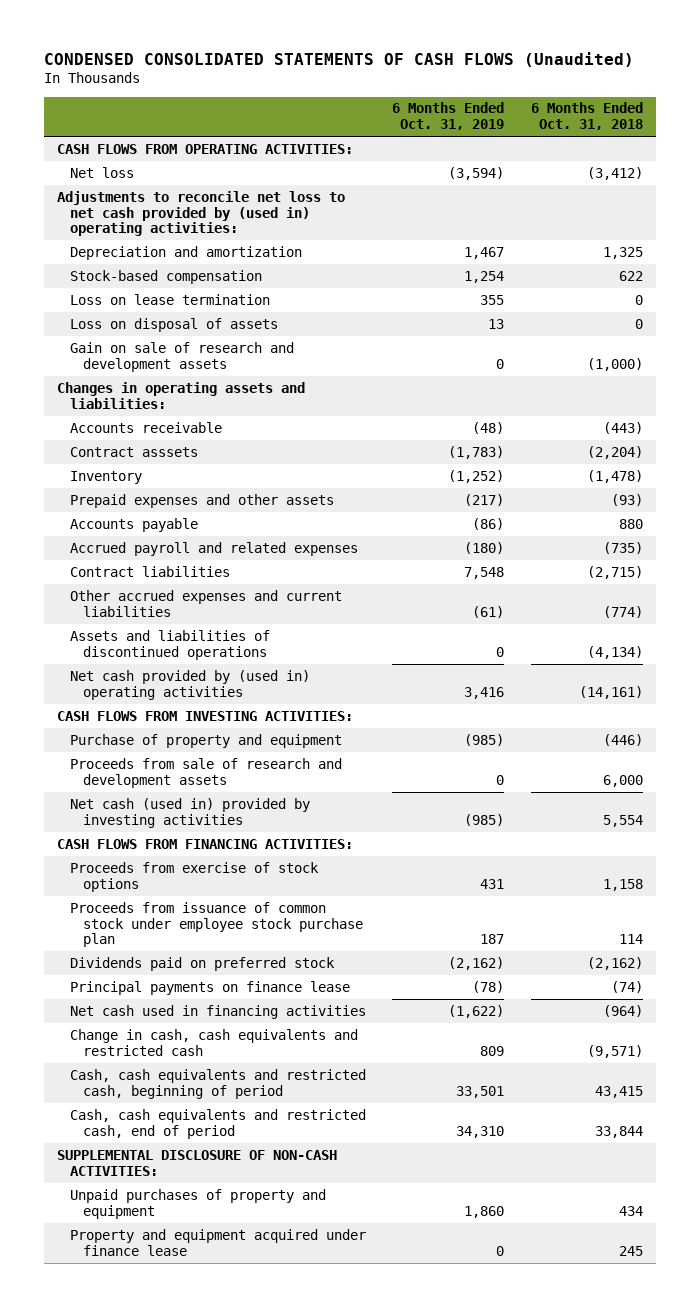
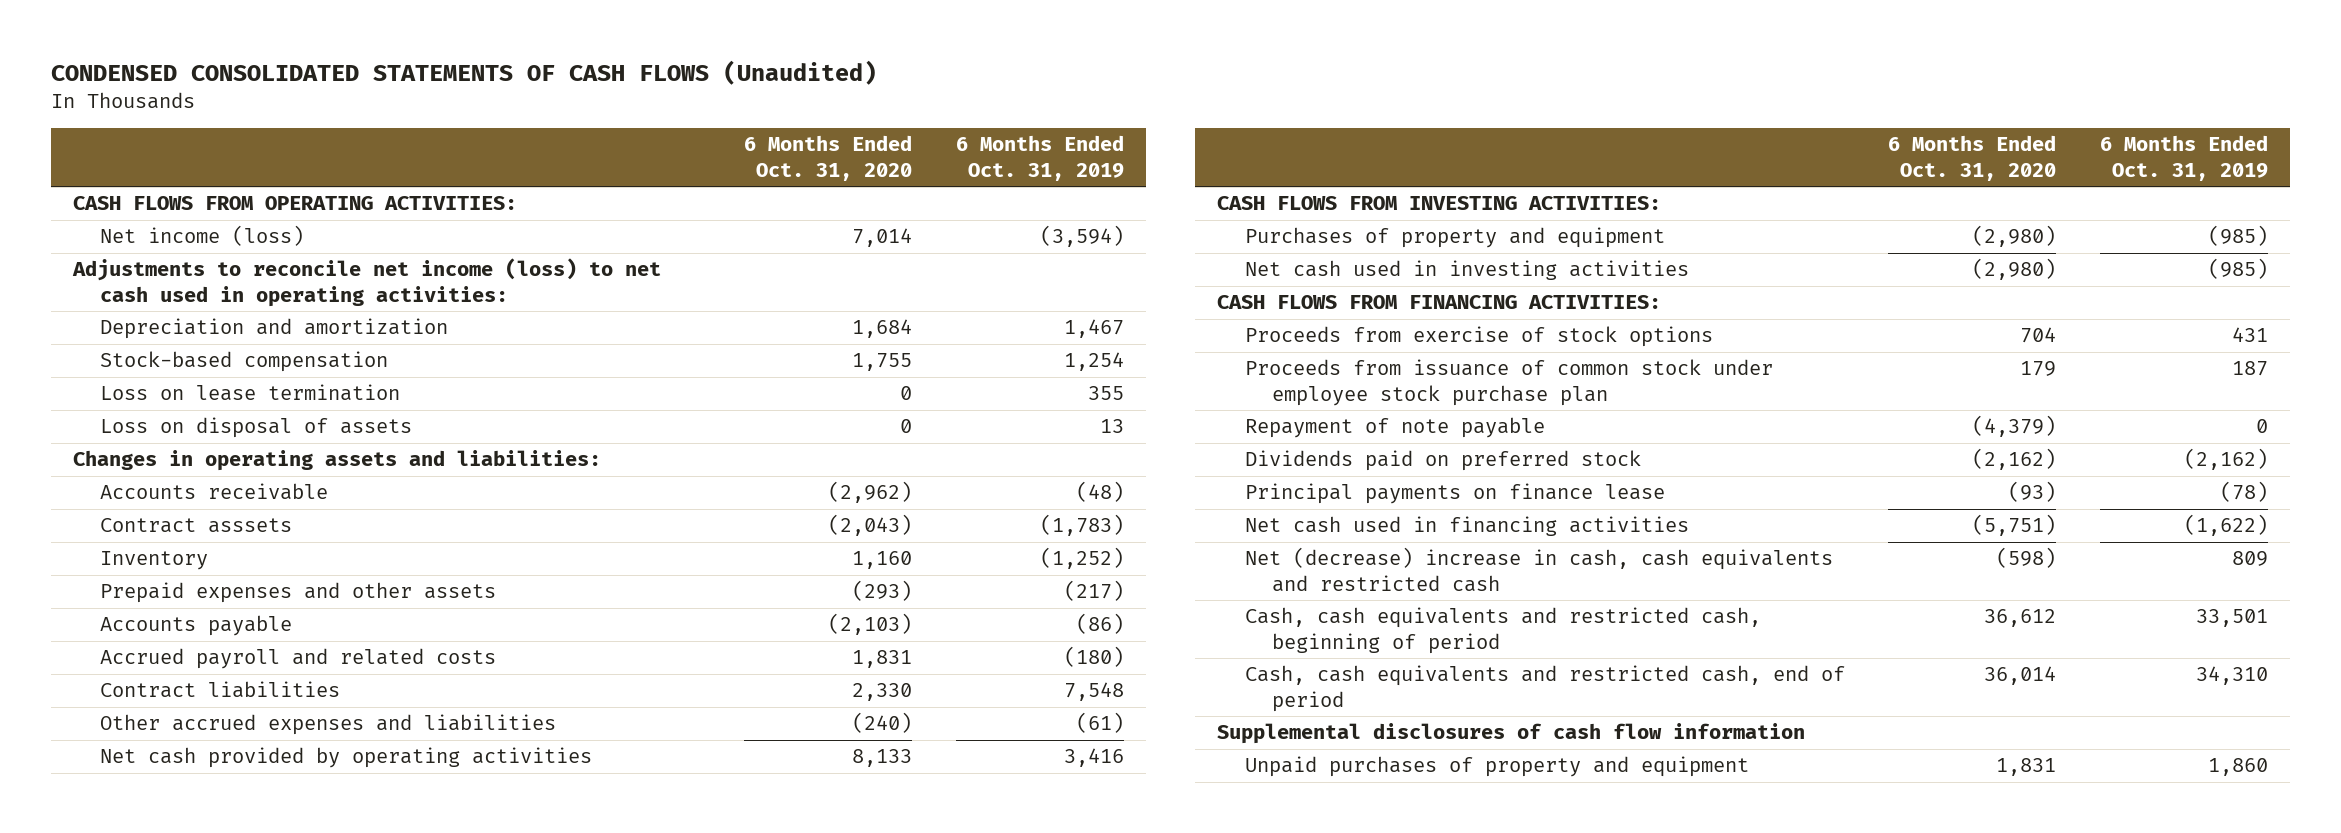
[530,102,643,131] 6 Months Ended Oct. 31, 2018 -> none
none -> [743,135,912,181] 6 Months Ended Oct. 31, 2020
[70,166,135,178] Net loss -> [100,225,305,247] Net income (loss)
[57,190,346,237] Adjustments to reconcile net loss to net cash provided by (used in) operating activities: -> [71,258,661,307] Adjustments to reconcile net income (loss) to net cash used in operating activities:
[70,341,295,372] Gain on sale of research and development assets -> none
[70,541,359,556] Accrued payroll and related expenses -> [100,648,497,670] Accrued payroll and related costs
[70,629,271,660] Assets and liabilities of discontinued operations -> none
[70,589,343,617] Other accrued expenses and current liabilities -> [100,714,557,736] Other accrued expenses and liabilities
[70,669,311,700] Net cash provided by (used in) operating activities -> [100,747,593,769] Net cash provided by operating activities
[70,757,343,788] Proceeds from sale of research and development assets -> none
[70,733,343,748] Purchase of property and equipment -> [1244,227,1665,249] Purchases of property and equipment
[70,797,311,828] Net cash (used in) provided by investing activities -> [1244,260,1689,281] Net cash used in investing activities
none -> [1244,417,1545,439] Repayment of note payable
[70,1028,359,1056] Change in cash, cash equivalents and restricted cash -> [1244,547,1833,592] Net (decrease) increase in cash, cash equivalents and restricted cash
[57,1149,338,1176] SUPPLEMENTAL DISCLOSURE OF NON-CASH ACTIVITIES: -> none
none -> [1216,723,1805,745] Supplemental disclosures of cash flow information
[70,1228,367,1256] Property and equipment acquired under finance lease -> none

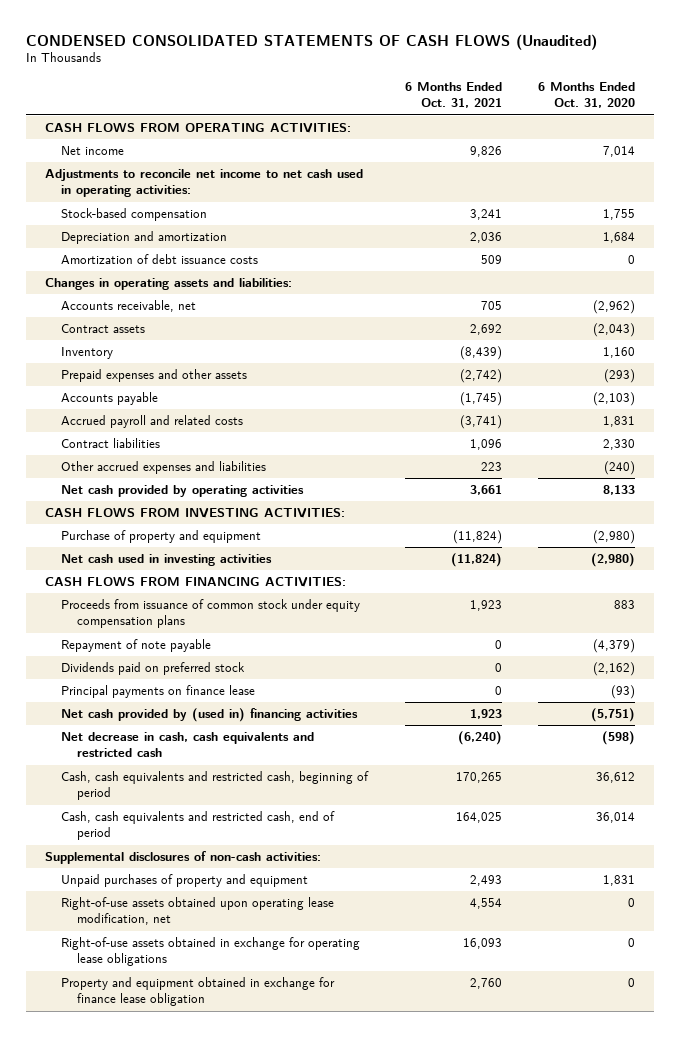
[955,135,1124,181] 6 Months Ended Oct. 31, 2019 -> none
none -> [404,82,502,109] 6 Months Ended Oct. 31, 2021
[100,225,305,247] Net income (loss) -> [60,146,124,156] Net income
[71,258,661,307] Adjustments to reconcile net income (loss) to net cash used in operating activities: -> [44,169,363,198] Adjustments to reconcile net income to net cash used in operating activities:
[100,384,401,402] Loss on lease termination -> none
[100,417,413,439] Loss on disposal of assets -> none
[100,318,449,340] Depreciation and amortization -> [60,231,227,245] Depreciation and amortization
none -> [60,254,258,265] Amortization of debt issuance costs
[100,483,329,501] Accounts receivable -> [60,300,196,313] Accounts receivable, net
[100,518,293,534] Contract asssets -> [60,324,145,334] Contract assets
[1244,227,1665,249] Purchases of property and equipment -> [60,530,261,544] Purchase of property and equipment
[1244,326,1713,348] Proceeds from exercise of stock options -> none
[1244,359,1773,406] Proceeds from issuance of common stock under employee stock purchase plan -> [60,599,360,629] Proceeds from issuance of common stock under equity compensation plans
[2020,361,2057,377] 179 -> [614,600,636,610] 883
[1244,516,1689,537] Net cash used in financing activities -> [60,708,358,723] Net cash provided by (used in) financing activities
[1244,547,1833,592] Net (decrease) increase in cash, cash equivalents and restricted cash -> [60,732,314,758] Net decrease in cash, cash equivalents and restricted cash
[1216,723,1805,745] Supplemental disclosures of cash flow information -> [44,851,321,865] Supplemental disclosures of non-cash activities:
none -> [60,897,334,926] Right-of-use assets obtained upon operating lease modification, net
none -> [60,937,360,967] Right-of-use assets obtained in exchange for operating lease obligations
none -> [60,977,335,1007] Property and equipment obtained in exchange for finance lease obligation

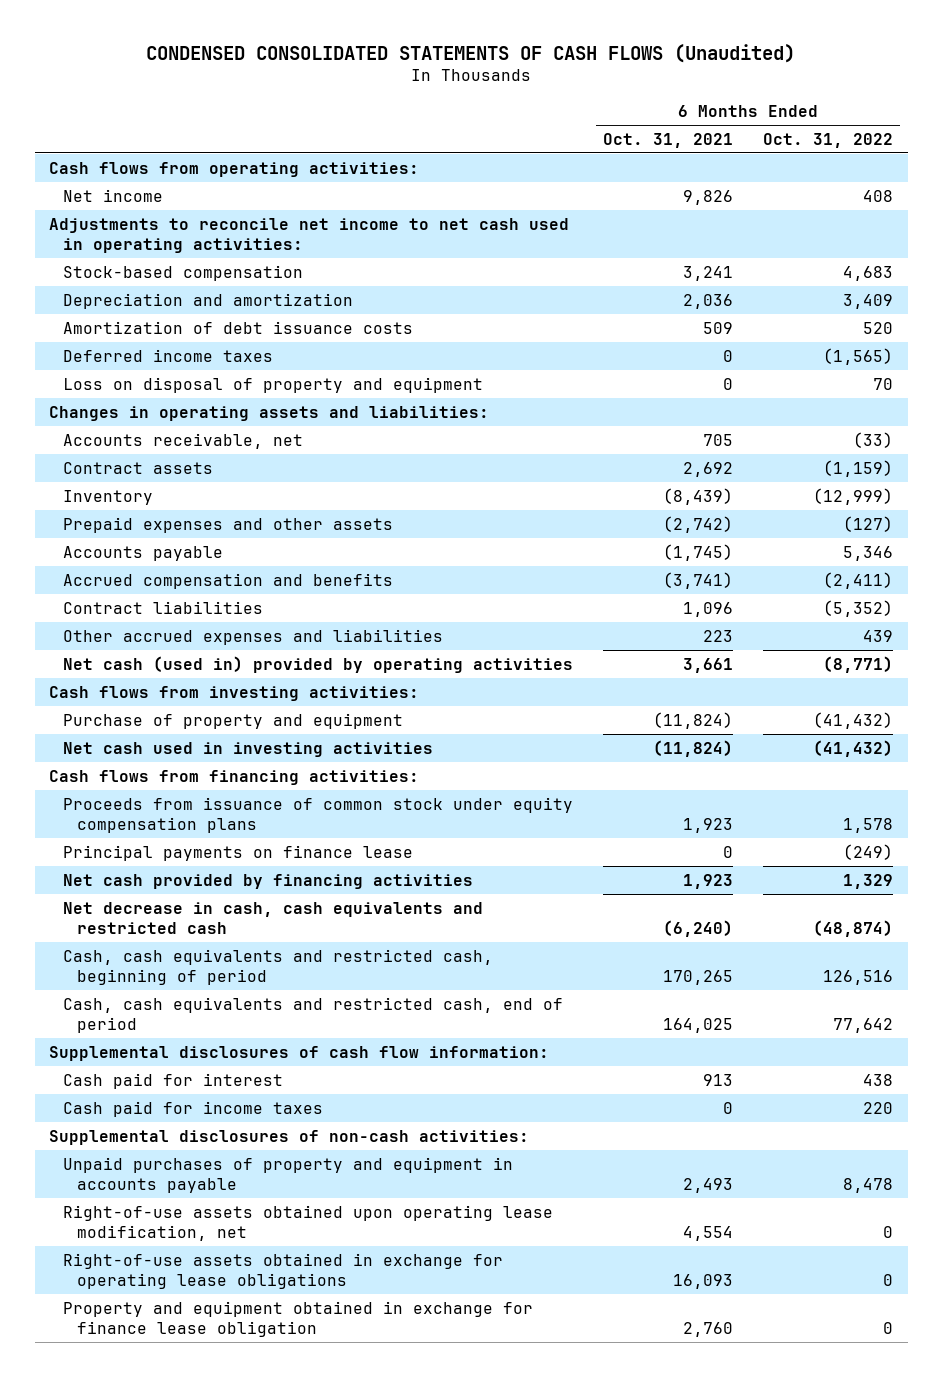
[538,82,636,109] 6 Months Ended Oct. 31, 2020 -> none
none -> [762,132,893,148] Oct. 31, 2022
[44,123,351,134] CASH FLOWS FROM OPERATING ACTIVITIES: -> [49,161,420,177] Cash flows from operating activities:
none -> [63,348,274,362] Deferred income taxes
none -> [63,376,484,393] Loss on disposal of property and equipment
[60,415,243,429] Accrued payroll and related costs -> [63,572,394,589] Accrued compensation and benefits
[60,485,304,498] Net cash provided by operating activities -> [63,655,574,673] Net cash (used in) provided by operating activities
[44,508,345,519] CASH FLOWS FROM INVESTING ACTIVITIES: -> [49,685,420,701] Cash flows from investing activities:
[44,577,346,588] CASH FLOWS FROM FINANCING ACTIVITIES: -> [49,769,420,785] Cash flows from financing activities:
[60,639,211,653] Repayment of note payable -> none
[60,662,245,676] Dividends paid on preferred stock -> none
[60,708,358,723] Net cash provided by (used in) financing activities -> [63,873,474,889] Net cash provided by financing activities
none -> [49,1045,550,1061] Supplemental disclosures of cash flow information:
none -> [63,1072,284,1089] Cash paid for interest
none -> [63,1100,324,1117] Cash paid for income taxes
[60,874,308,888] Unpaid purchases of property and equipment -> [63,1156,514,1193] Unpaid purchases of property and equipment in accounts payable

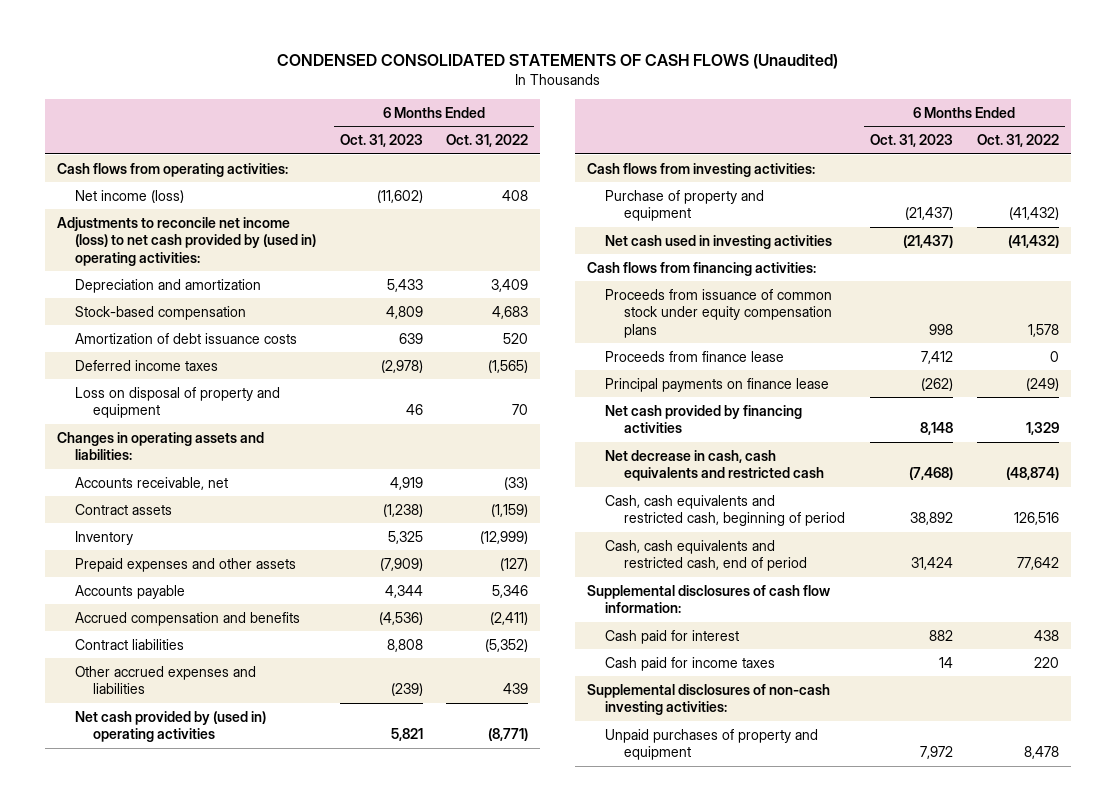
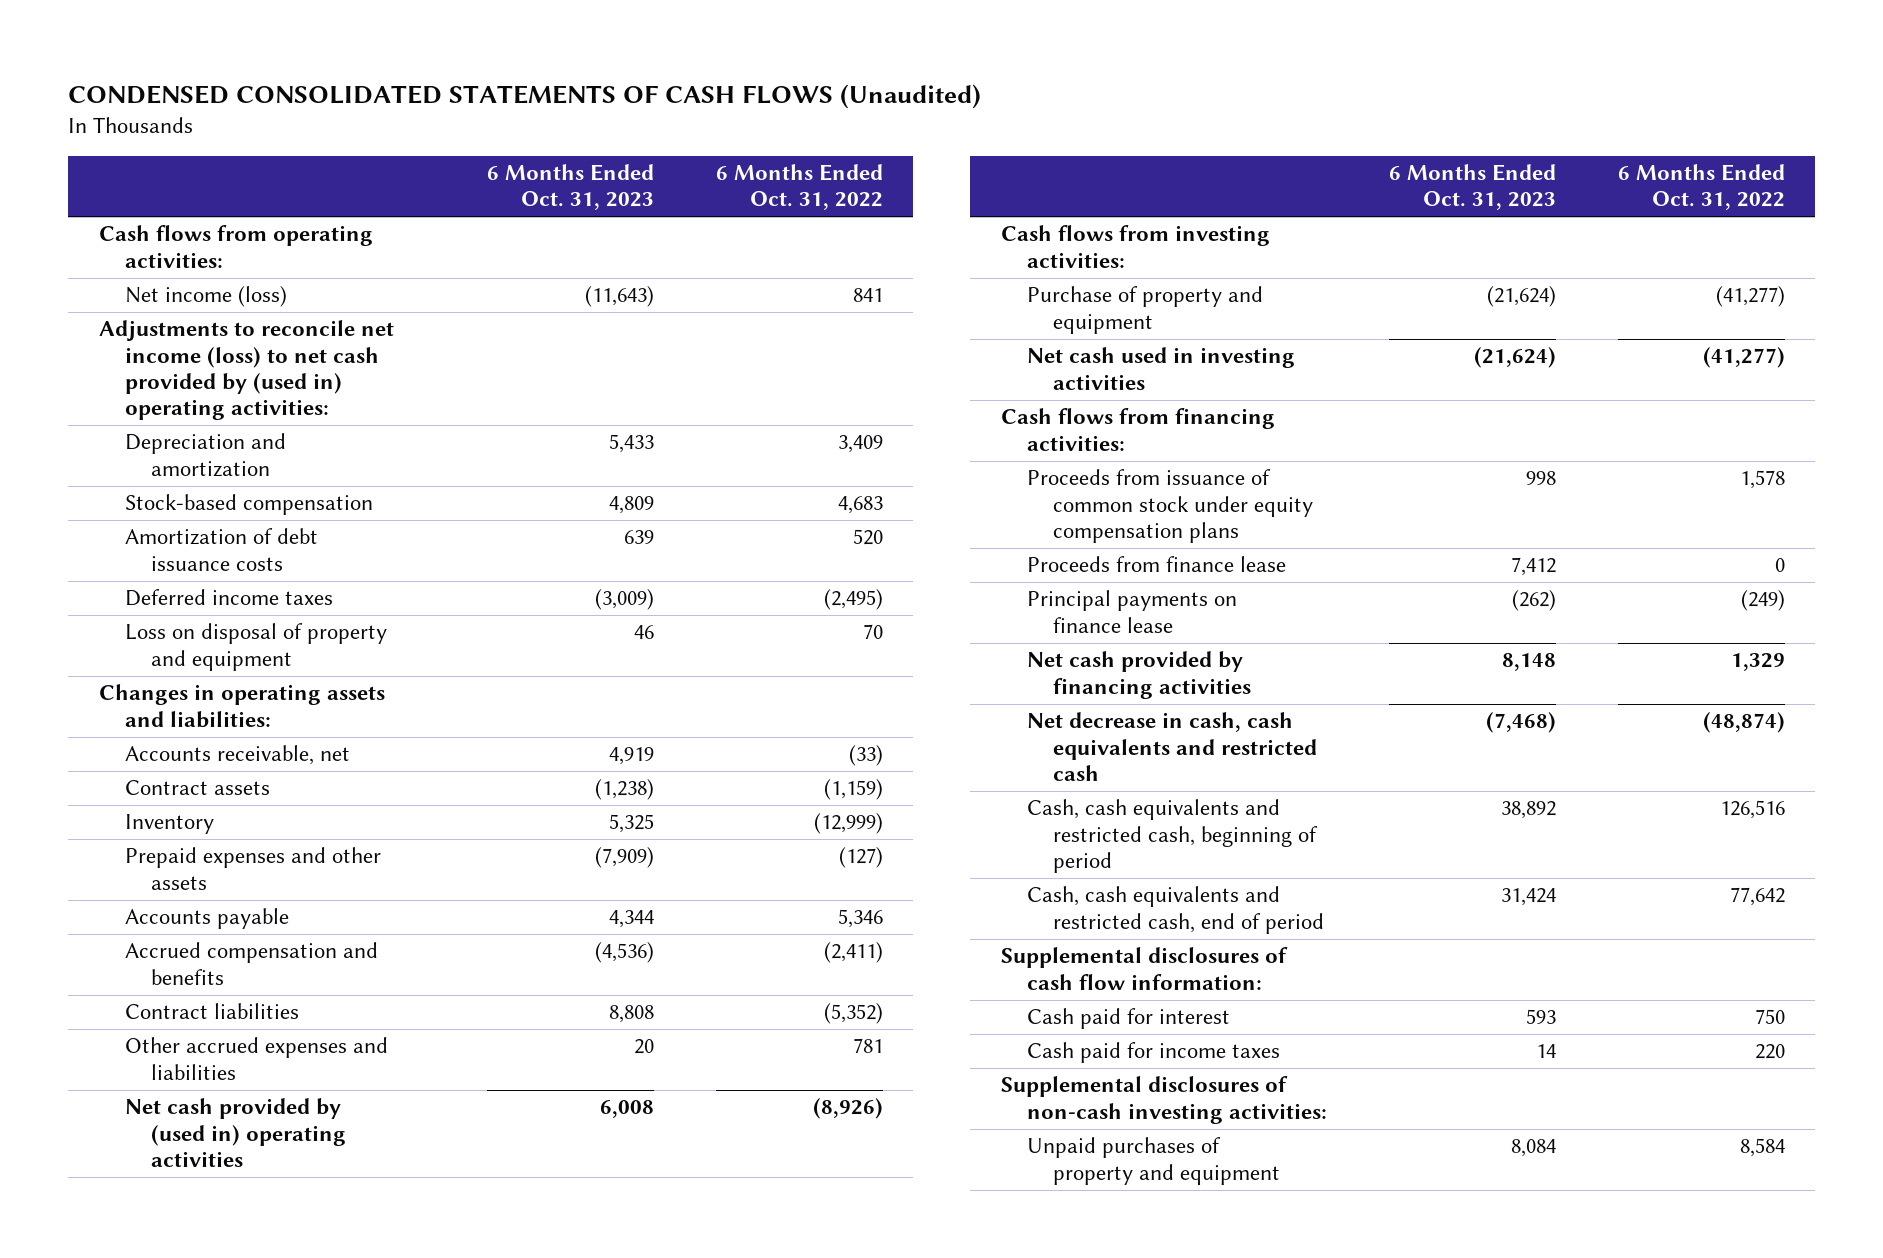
[376,189,423,203] (11,602) -> [584,286,654,308] (11,643)
[502,189,529,201] 408 -> [852,288,883,303] 841
[380,359,423,373] (2,978) -> [594,589,654,611] (3,009)
[488,359,529,373] (1,565) -> [823,589,883,611] (2,495)
[390,683,423,697] (239) -> [633,1039,654,1055] 20
[503,683,529,695] 439 -> [852,1038,883,1054] 781
[390,728,423,742] 5,821 -> [599,1100,654,1119] 6,008
[488,728,529,742] (8,771) -> [812,1098,883,1120] (8,926)
[905,207,954,221] (21,437) -> [1486,286,1556,308] (21,624)
[1008,207,1059,221] (41,432) -> [1715,286,1785,308] (41,277)
[903,234,954,248] (21,437) -> [1473,347,1556,369] (21,624)
[1007,234,1059,248] (41,432) -> [1702,347,1785,369] (41,277)
[929,629,954,641] 882 -> [1525,1009,1556,1025] 593
[1033,629,1059,641] 438 -> [1754,1009,1785,1025] 750
[920,746,954,760] 7,972 -> [1510,1139,1556,1158] 8,084
[1023,746,1059,760] 8,478 -> [1739,1138,1785,1158] 8,584

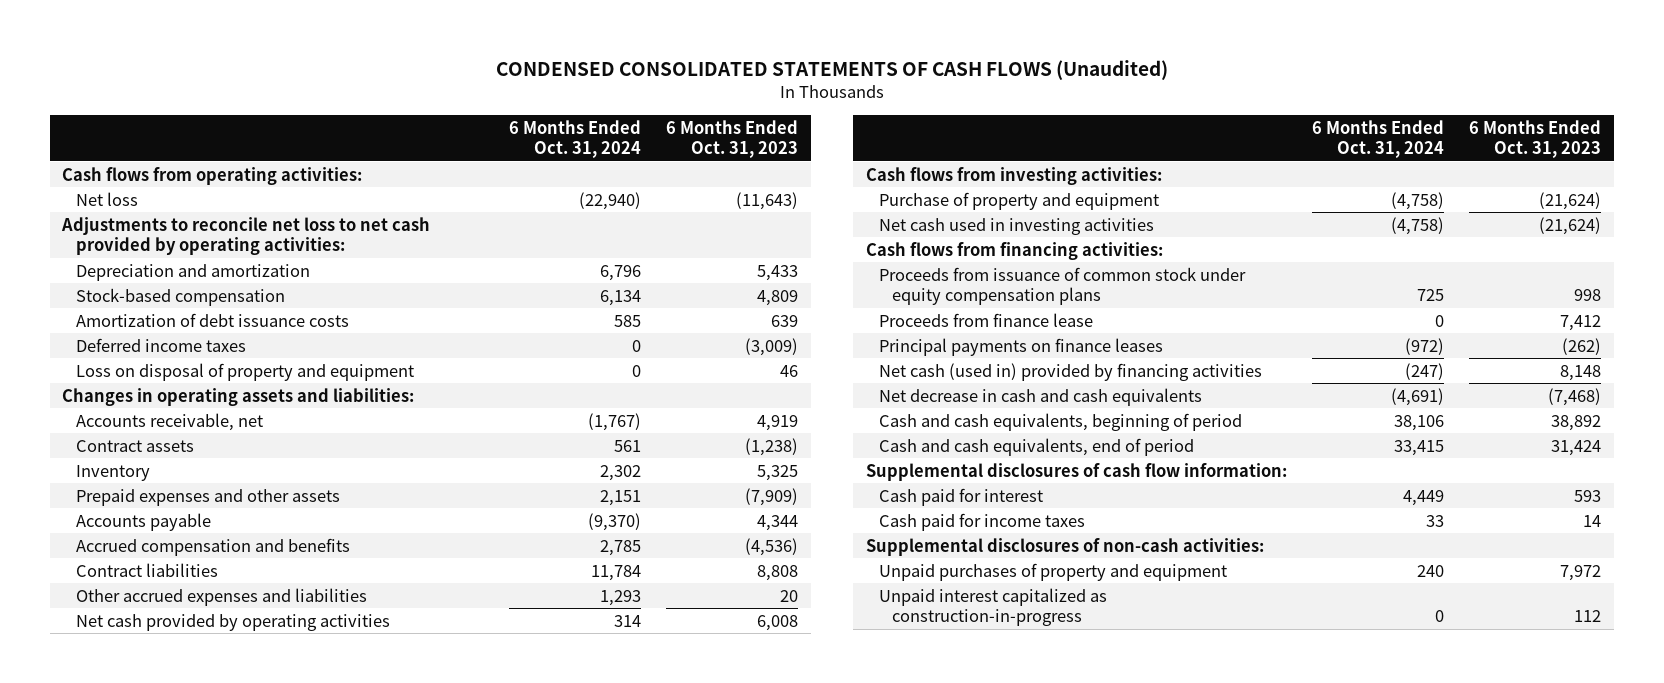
[715,164,883,211] 6 Months Ended Oct. 31, 2022 -> none
none -> [508,119,641,159] 6 Months Ended Oct. 31, 2024
[124,286,287,308] Net income (loss) -> [75,191,138,206] Net loss
[98,320,394,421] Adjustments to reconcile net income (loss) to net cash provided by (used in) operating activities: -> [61,216,431,255] Adjustments to reconcile net loss to net cash provided by operating activities:
[124,1098,347,1168] Net cash provided by (used in) operating activities -> [75,613,390,631] Net cash provided by operating activities
[1026,590,1237,633] Principal payments on finance lease -> [878,337,1163,356] Principal payments on finance leases
[1026,651,1252,699] Net cash provided by financing activities -> [878,362,1262,381] Net cash (used in) provided by financing activities
[1026,712,1318,782] Net decrease in cash, cash equivalents and restricted cash -> [878,387,1202,406] Net decrease in cash and cash equivalents
[1026,799,1319,874] Cash, cash equivalents and restricted cash, beginning of period -> [878,412,1242,431] Cash and cash equivalents, beginning of period
[1026,886,1325,934] Cash, cash equivalents and restricted cash, end of period -> [878,437,1194,456] Cash and cash equivalents, end of period
[1000,1076,1327,1124] Supplemental disclosures of non-cash investing activities: -> [865,537,1264,556] Supplemental disclosures of non-cash activities:
[1510,1139,1556,1158] 8,084 -> [1560,564,1602,581] 7,972
none -> [878,587,1107,626] Unpaid interest capitalized as construction-in-progress

